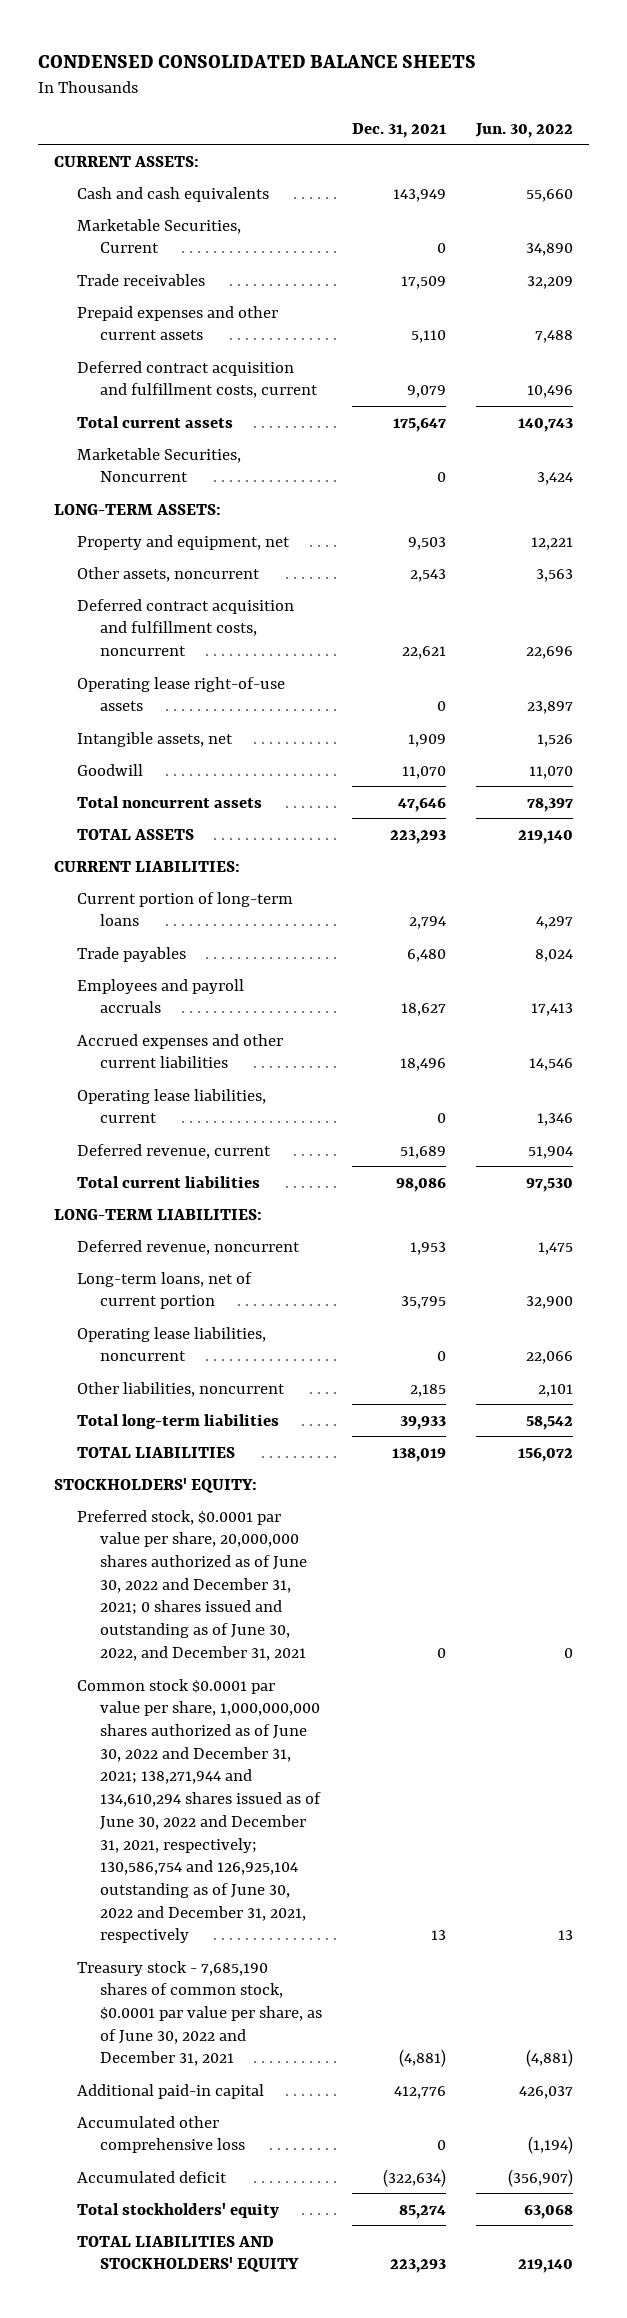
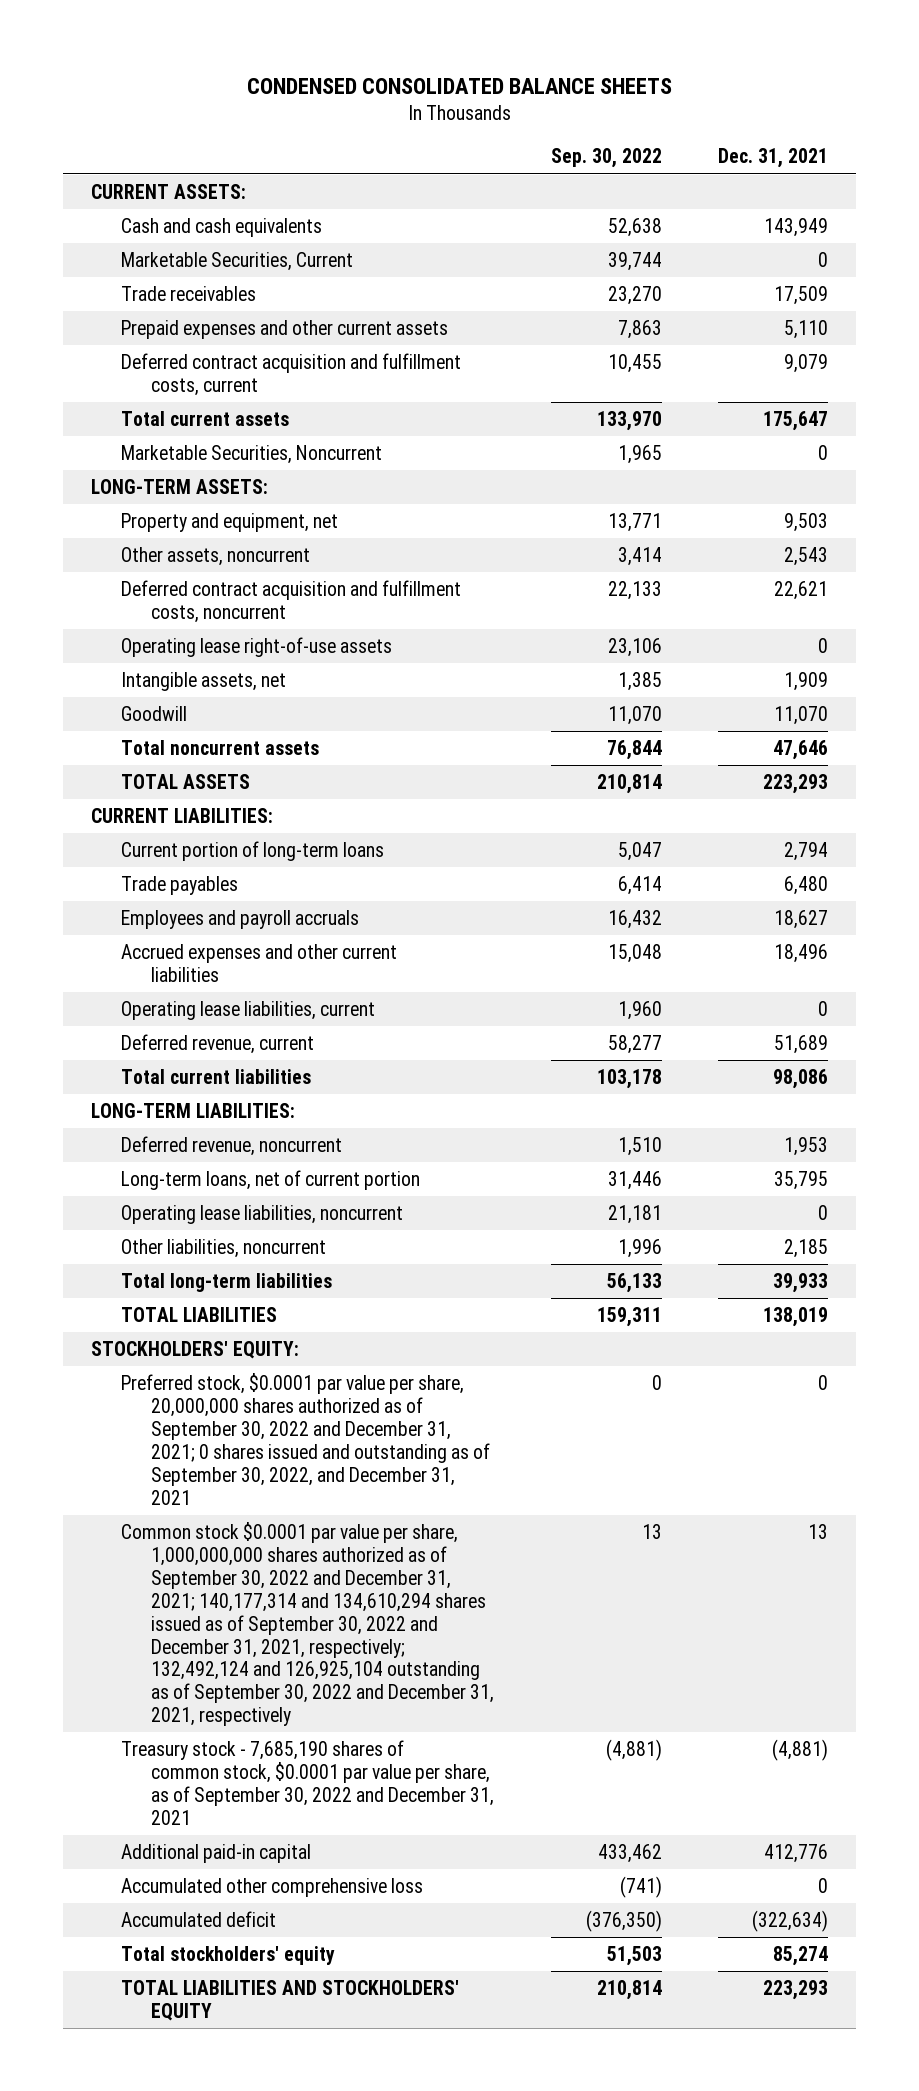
[475,122,574,138] Jun. 30, 2022 -> none
none -> [550,148,662,169] Sep. 30, 2022
[76,1509,307,1661] Preferred stock, $0.0001 par value per share, 20,000,000 shares authorized as of June 30, 2022 and December 31, 2021; 0 shares issued and outstanding as of June 30, 2022, and December 31, 2021 -> [121,1372,491,1505] Preferred stock, $0.0001 par value per share, 20,000,000 shares authorized as of September 30, 2022 and December 31, 2021; 0 shares issued and outstanding as of September 30, 2022, and December 31, 2021
[76,1678,321,1944] Common stock $0.0001 par value per share, 1,000,000,000 shares authorized as of June 30, 2022 and December 31, 2021; 138,271,944 and 134,610,294 shares issued as of June 30, 2022 and December 31, 2021, respectively; 130,586,754 and 126,925,104 outstanding as of June 30, 2022 and December 31, 2021, respectively -> [121,1521,495,1727] Common stock $0.0001 par value per share, 1,000,000,000 shares authorized as of September 30, 2022 and December 31, 2021; 140,177,314 and 134,610,294 shares issued as of September 30, 2022 and December 31, 2021, respectively; 132,492,124 and 126,925,104 outstanding as of September 30, 2022 and December 31, 2021, respectively
[76,1960,322,2067] Treasury stock - 7,685,190 shares of common stock, $0.0001 par value per share, as of June 30, 2022 and December 31, 2021 -> [121,1739,495,1825] Treasury stock - 7,685,190 shares of common stock, $0.0001 par value per share, as of September 30, 2022 and December 31, 2021

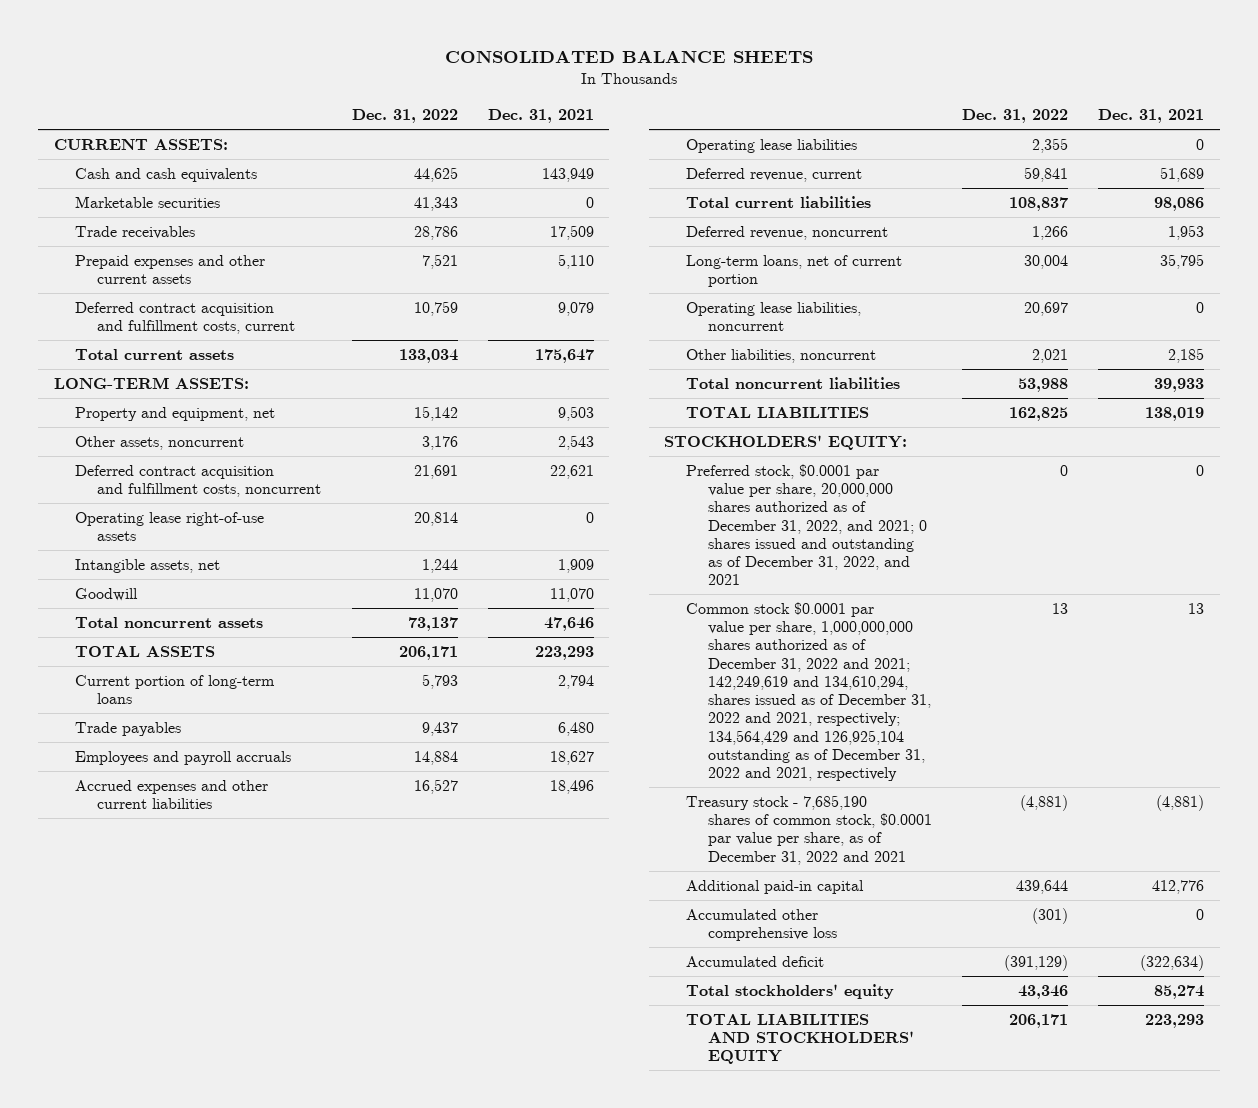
[246,77,672,94] CONDENSED CONSOLIDATED BALANCE SHEETS -> [445,49,814,63] CONSOLIDATED BALANCE SHEETS
[550,148,662,169] Sep. 30, 2022 -> none
none -> [351,109,458,124] Dec. 31, 2022
[121,251,354,271] Marketable Securities, Current -> [75,195,221,208] Marketable securities
[121,444,383,464] Marketable Securities, Noncurrent -> none
[91,807,274,823] CURRENT LIABILITIES: -> none
[121,1000,376,1020] Operating lease liabilities, current -> [685,138,857,153] Operating lease liabilities
[91,1102,296,1118] LONG-TERM LIABILITIES: -> none
[121,1272,333,1292] Total long-term liabilities -> [685,376,900,389] Total noncurrent liabilities
[121,1372,491,1505] Preferred stock, $0.0001 par value per share, 20,000,000 shares authorized as of September 30, 2022 and December 31, 2021; 0 shares issued and outstanding as of September 30, 2022, and December 31, 2021 -> [685,463,927,586] Preferred stock, $0.0001 par value per share, 20,000,000 shares authorized as of December 31, 2022, and 2021; 0 shares issued and outstanding as of December 31, 2022, and 2021
[121,1521,495,1727] Common stock $0.0001 par value per share, 1,000,000,000 shares authorized as of September 30, 2022 and December 31, 2021; 140,177,314 and 134,610,294 shares issued as of September 30, 2022 and December 31, 2021, respectively; 132,492,124 and 126,925,104 outstanding as of September 30, 2022 and December 31, 2021, respectively -> [685,601,931,781] Common stock $0.0001 par value per share, 1,000,000,000 shares authorized as of December 31, 2022 and 2021; 142,249,619 and 134,610,294, shares issued as of December 31, 2022 and 2021, respectively; 134,564,429 and 126,925,104 outstanding as of December 31, 2022 and 2021, respectively
[121,1739,495,1825] Treasury stock - 7,685,190 shares of common stock, $0.0001 par value per share, as of September 30, 2022 and December 31, 2021 -> [685,794,932,865] Treasury stock - 7,685,190 shares of common stock, $0.0001 par value per share, as of December 31, 2022 and 2021

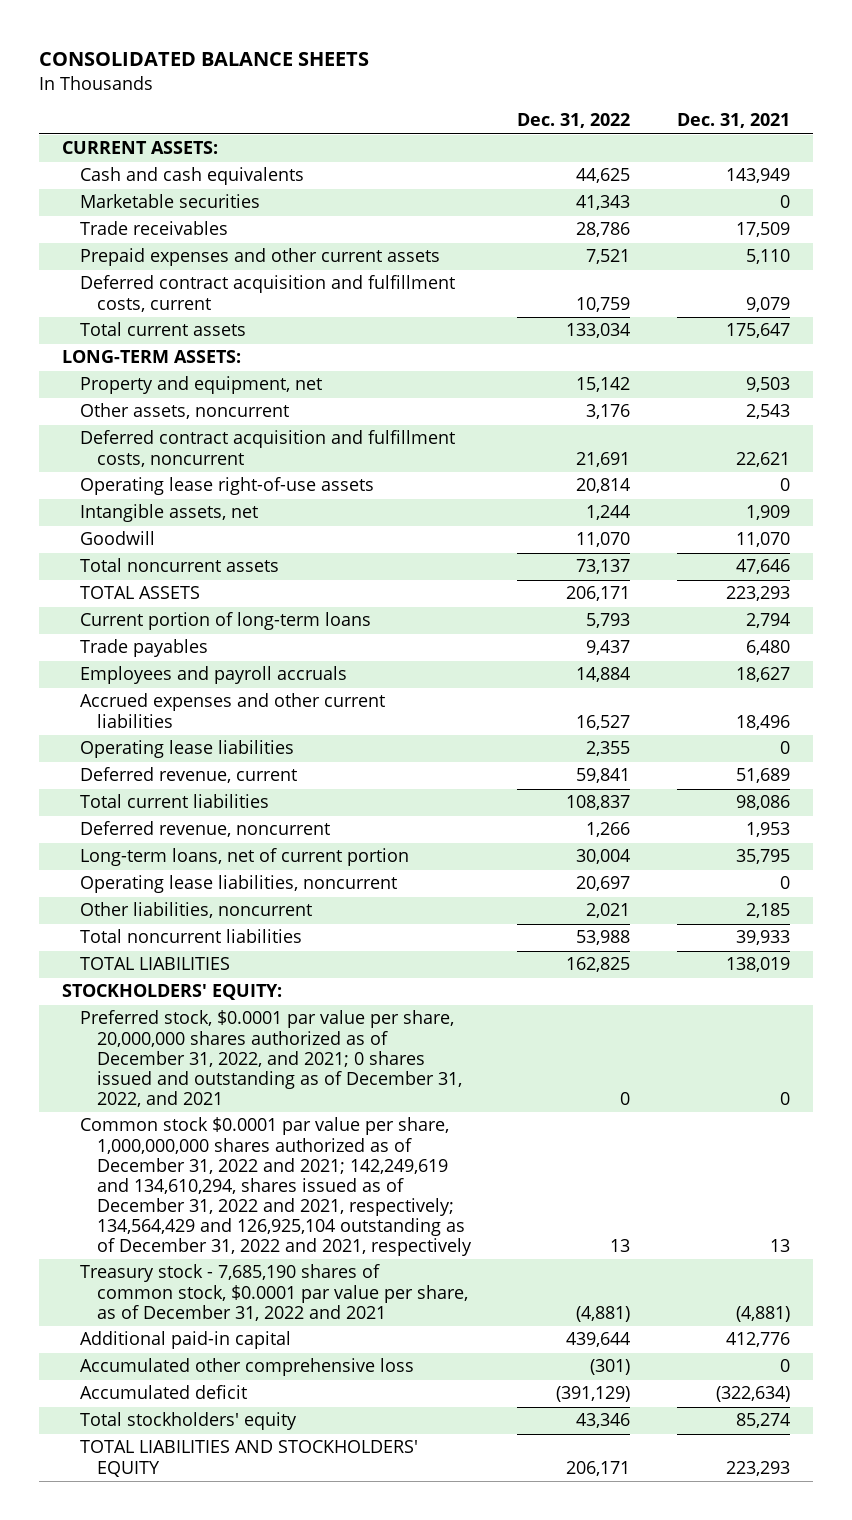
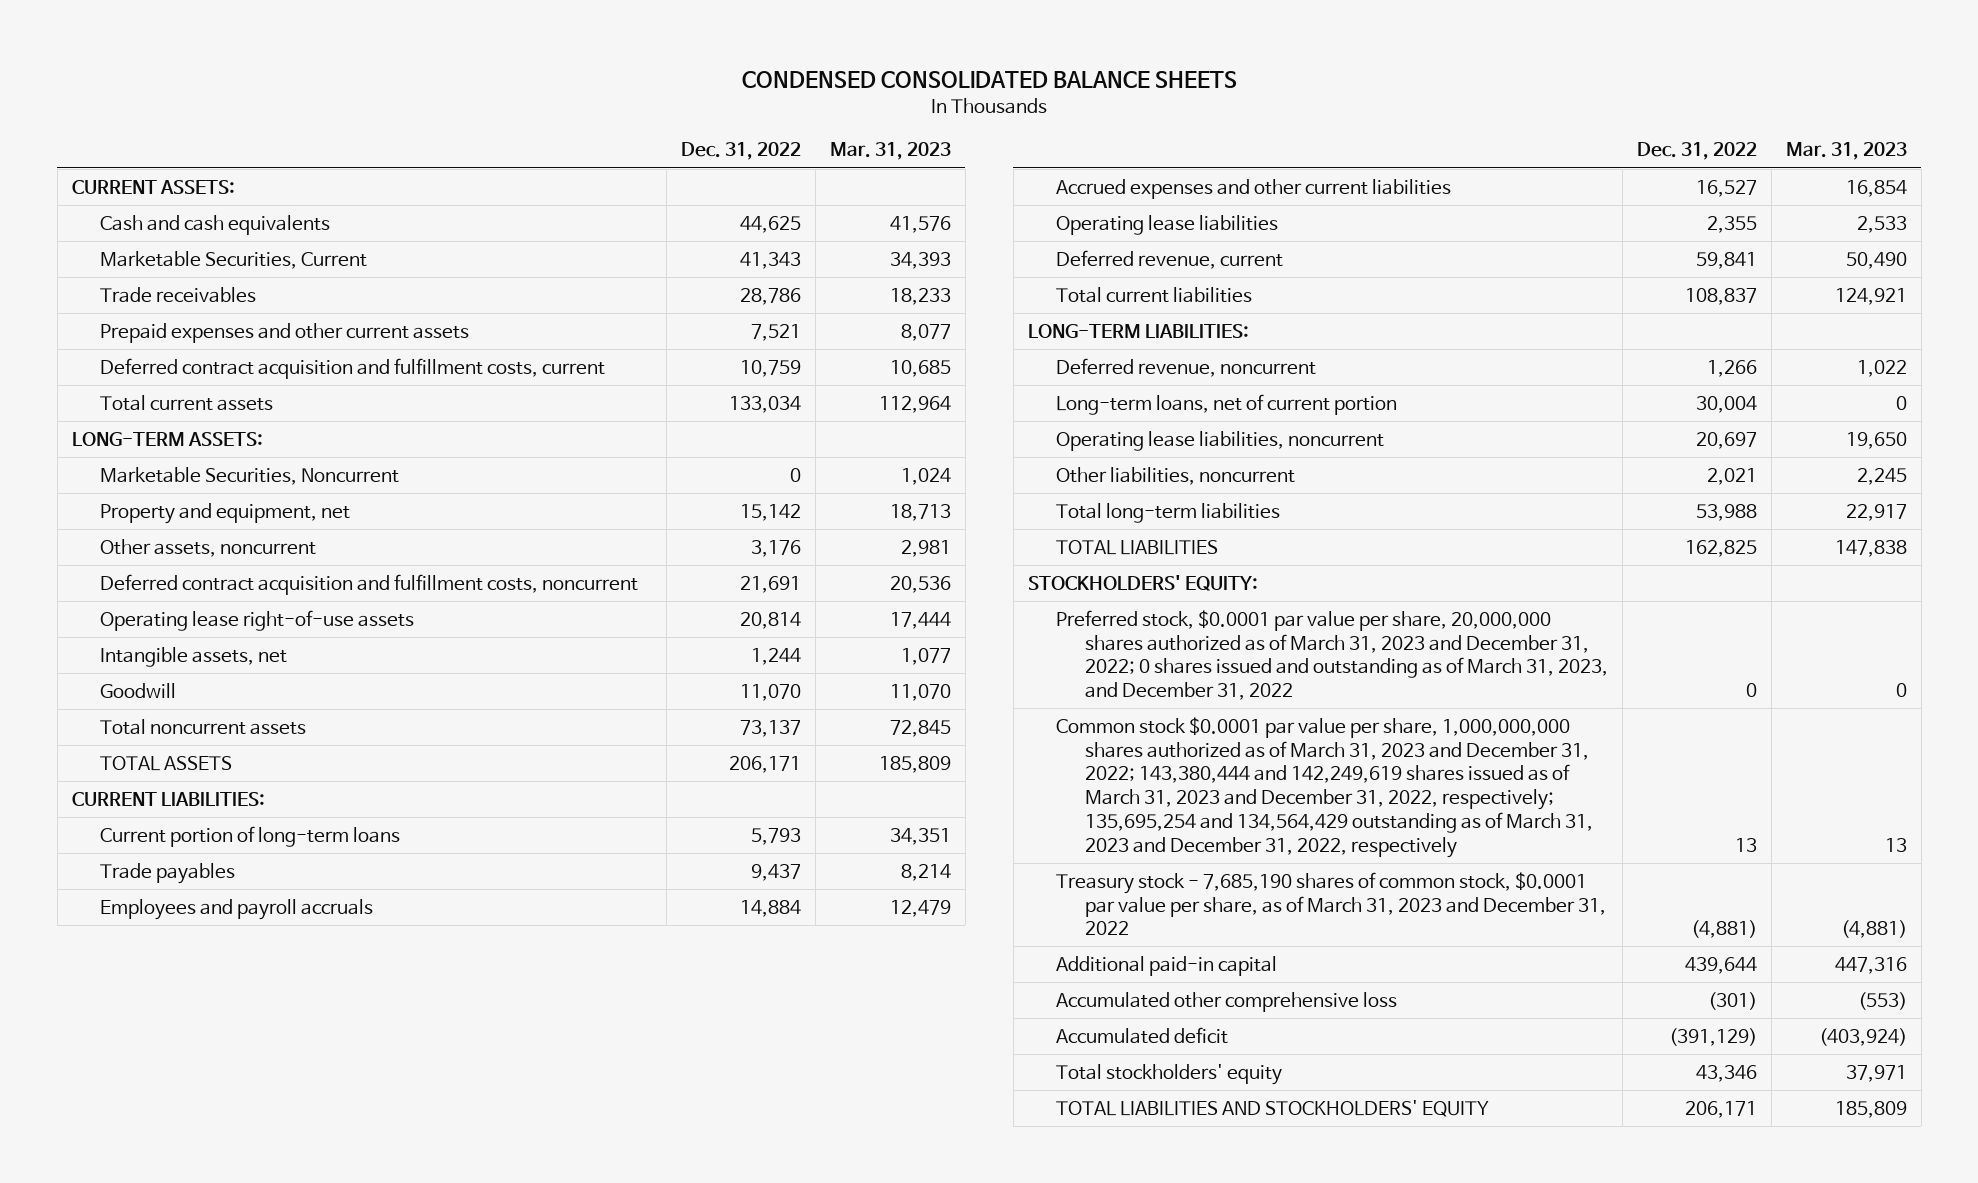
[39,52,370,67] CONSOLIDATED BALANCE SHEETS -> [742,70,1238,88] CONDENSED CONSOLIDATED BALANCE SHEETS
[677,113,791,129] Dec. 31, 2021 -> none
none -> [829,142,951,161] Mar. 31, 2023
[79,194,260,209] Marketable securities -> [100,250,368,269] Marketable Securities, Current
none -> [100,466,400,485] Marketable Securities, Noncurrent
none -> [71,791,265,806] CURRENT LIABILITIES:
none -> [1027,323,1249,338] LONG-TERM LIABILITIES:
[79,929,302,944] Total noncurrent liabilities -> [1056,502,1281,523] Total long-term liabilities
[79,1010,462,1107] Preferred stock, $0.0001 par value per share, 20,000,000 shares authorized as of December 31, 2022, and 2021; 0 shares issued and outstanding as of December 31, 2022, and 2021 -> [1056,609,1609,701] Preferred stock, $0.0001 par value per share, 20,000,000 shares authorized as of March 31, 2023 and December 31, 2022; 0 shares issued and outstanding as of March 31, 2023, and December 31, 2022
[79,1117,472,1257] Common stock $0.0001 par value per share, 1,000,000,000 shares authorized as of December 31, 2022 and 2021; 142,249,619 and 134,610,294, shares issued as of December 31, 2022 and 2021, respectively; 134,564,429 and 126,925,104 outstanding as of December 31, 2022 and 2021, respectively -> [1056,716,1594,858] Common stock $0.0001 par value per share, 1,000,000,000 shares authorized as of March 31, 2023 and December 31, 2022; 143,380,444 and 142,249,619 shares issued as of March 31, 2023 and December 31, 2022, respectively; 135,695,254 and 134,564,429 outstanding as of March 31, 2023 and December 31, 2022, respectively
[79,1264,468,1321] Treasury stock - 7,685,190 shares of common stock, $0.0001 par value per share, as of December 31, 2022 and 2021 -> [1056,871,1607,936] Treasury stock - 7,685,190 shares of common stock, $0.0001 par value per share, as of March 31, 2023 and December 31, 2022

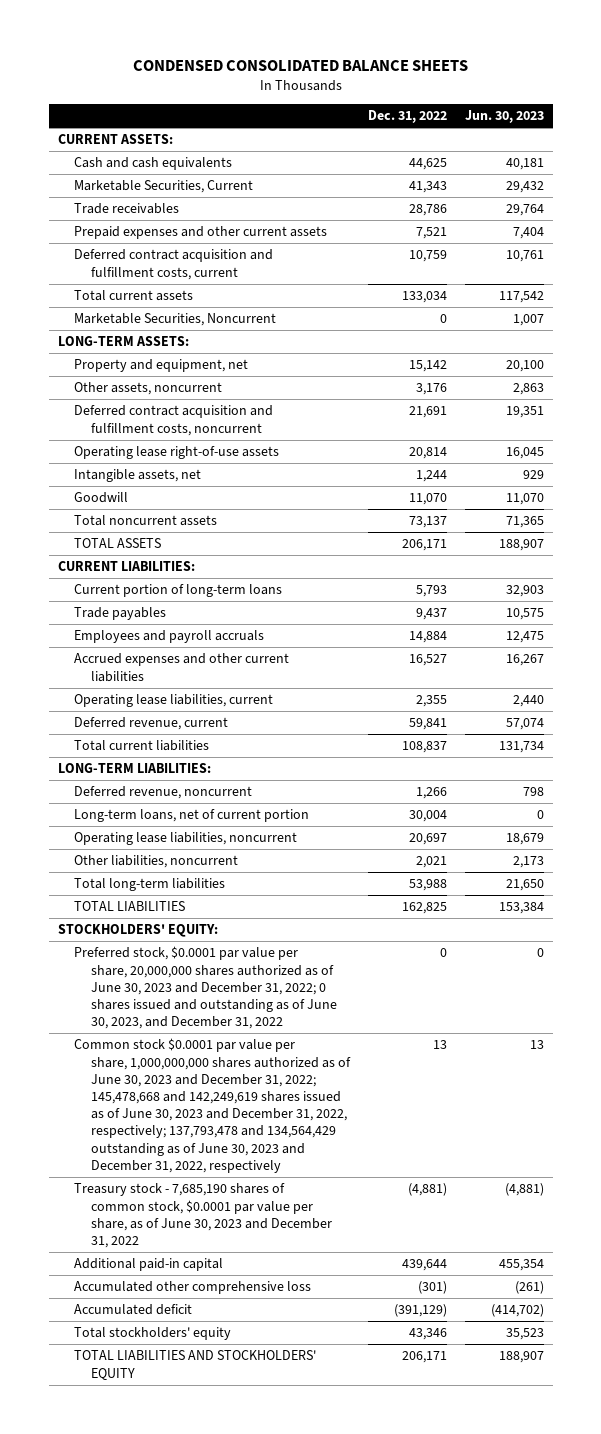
[829,142,951,161] Mar. 31, 2023 -> none
none -> [464,110,544,124] Jun. 30, 2023
[71,431,263,446] LONG-TERM ASSETS: -> [57,336,189,347] LONG-TERM ASSETS:
[1056,214,1279,235] Operating lease liabilities -> [74,694,274,708] Operating lease liabilities, current
[1056,609,1609,701] Preferred stock, $0.0001 par value per share, 20,000,000 shares authorized as of March 31, 2023 and December 31, 2022; 0 shares issued and outstanding as of March 31, 2023, and December 31, 2022 -> [74,946,337,1030] Preferred stock, $0.0001 par value per share, 20,000,000 shares authorized as of June 30, 2023 and December 31, 2022; 0 shares issued and outstanding as of June 30, 2023, and December 31, 2022
[1056,716,1594,858] Common stock $0.0001 par value per share, 1,000,000,000 shares authorized as of March 31, 2023 and December 31, 2022; 143,380,444 and 142,249,619 shares issued as of March 31, 2023 and December 31, 2022, respectively; 135,695,254 and 134,564,429 outstanding as of March 31, 2023 and December 31, 2022, respectively -> [74,1038,351,1173] Common stock $0.0001 par value per share, 1,000,000,000 shares authorized as of June 30, 2023 and December 31, 2022; 145,478,668 and 142,249,619 shares issued as of June 30, 2023 and December 31, 2022, respectively; 137,793,478 and 134,564,429 outstanding as of June 30, 2023 and December 31, 2022, respectively
[1056,871,1607,936] Treasury stock - 7,685,190 shares of common stock, $0.0001 par value per share, as of March 31, 2023 and December 31, 2022 -> [74,1183,332,1249] Treasury stock - 7,685,190 shares of common stock, $0.0001 par value per share, as of June 30, 2023 and December 31, 2022

